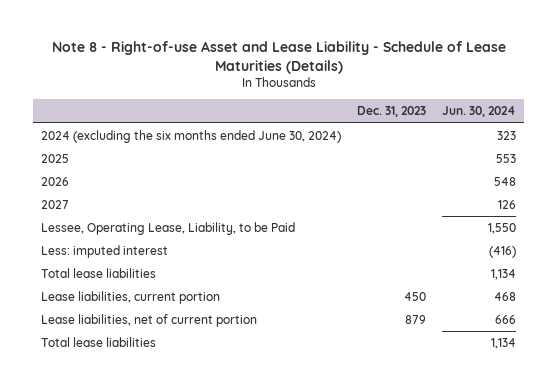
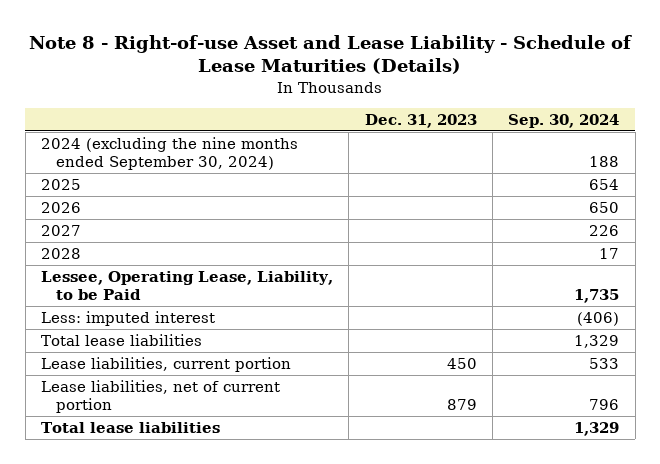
[442,106,517,118] Jun. 30, 2024 -> none
none -> [508,113,620,128] Sep. 30, 2024
[41,130,342,144] 2024 (excluding the six months ended June 30, 2024) -> [40,137,298,171] 2024 (excluding the nine months ended September 30, 2024)
none -> [40,248,81,260] 2028

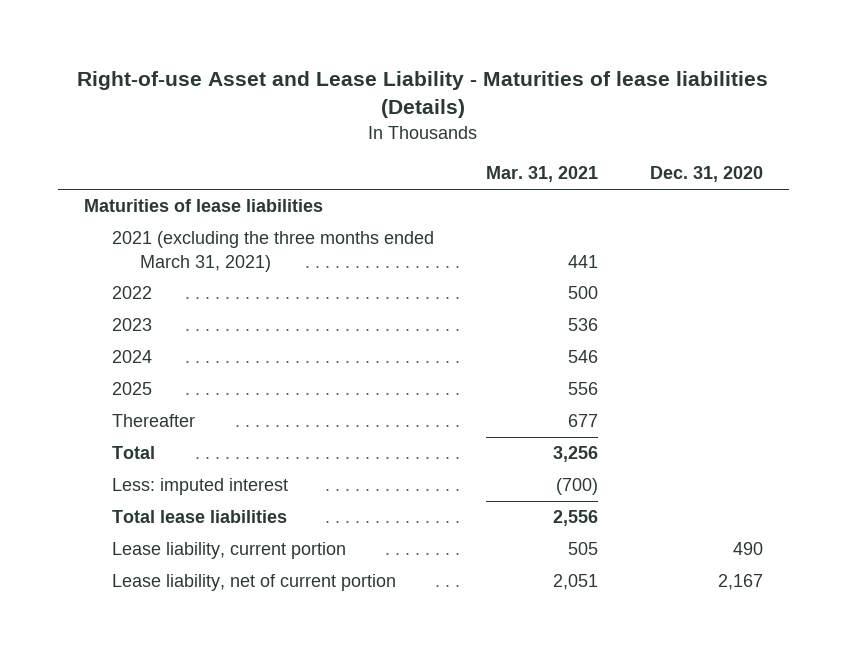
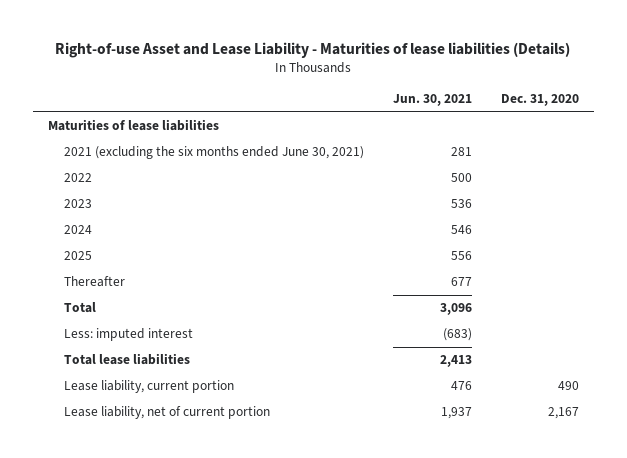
[485,166,598,183] Mar. 31, 2021 -> none
none -> [393,94,473,107] Jun. 30, 2021
[111,231,434,272] 2021 (excluding the three months ended March 31, 2021) -> [64,146,365,160] 2021 (excluding the six months ended June 30, 2021)

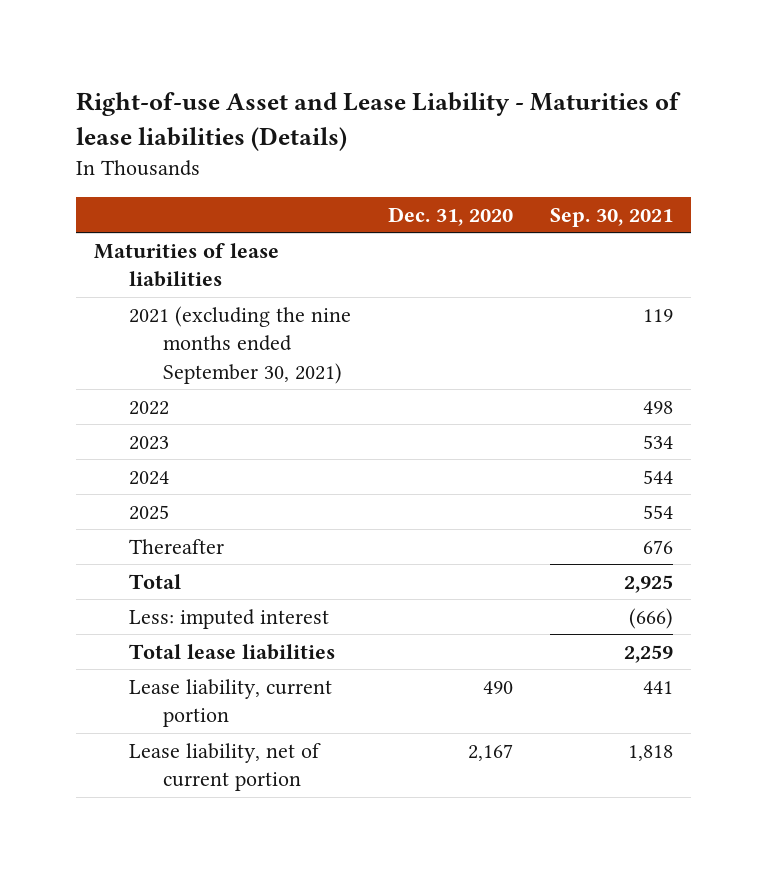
[393,94,473,107] Jun. 30, 2021 -> none
none -> [549,207,673,227] Sep. 30, 2021
[64,146,365,160] 2021 (excluding the six months ended June 30, 2021) -> [128,305,351,384] 2021 (excluding the nine months ended September 30, 2021)

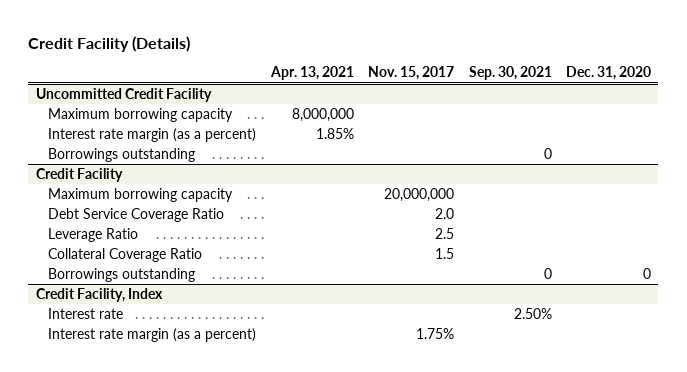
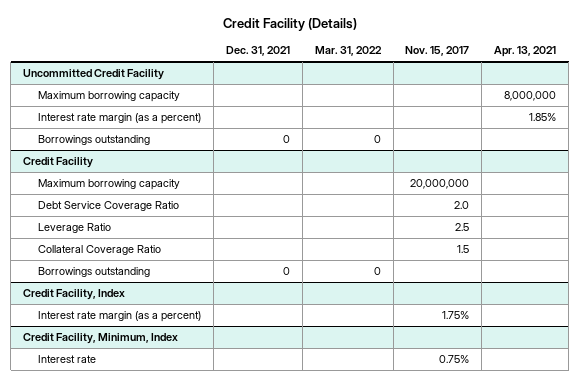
[468,66,552,81] Sep. 30, 2021 -> none
[566,66,652,81] Dec. 31, 2020 -> none
none -> [225,46,290,57] Dec. 31, 2021
none -> [314,46,382,57] Mar. 31, 2022
[48,308,124,320] Interest rate -> none
none -> [22,333,178,345] Credit Facility, Minimum, Index
none -> [37,355,96,364] Interest rate

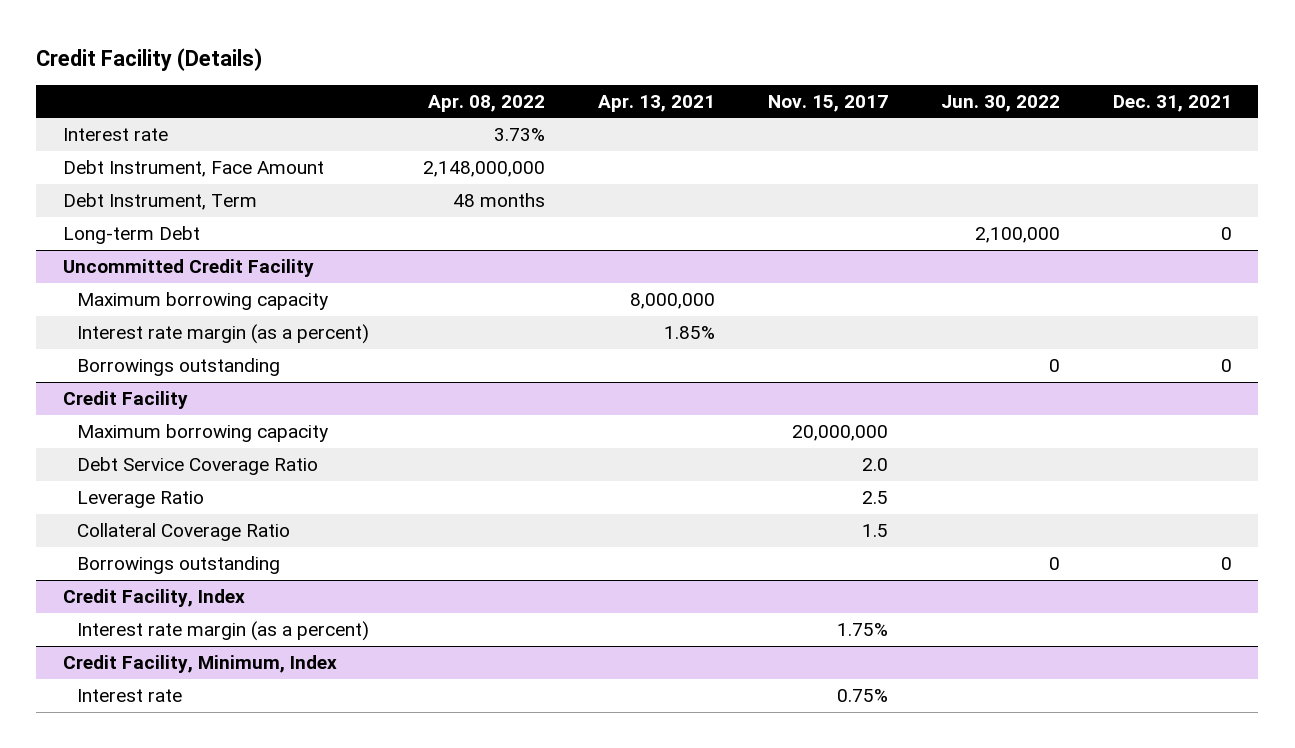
[314,46,382,57] Mar. 31, 2022 -> none
none -> [427,94,545,112] Apr. 08, 2022
none -> [940,94,1060,112] Jun. 30, 2022
none -> [63,127,169,141] Interest rate
none -> [63,159,325,177] Debt Instrument, Face Amount
none -> [63,192,258,210] Debt Instrument, Term
none -> [63,225,201,244] Long-term Debt

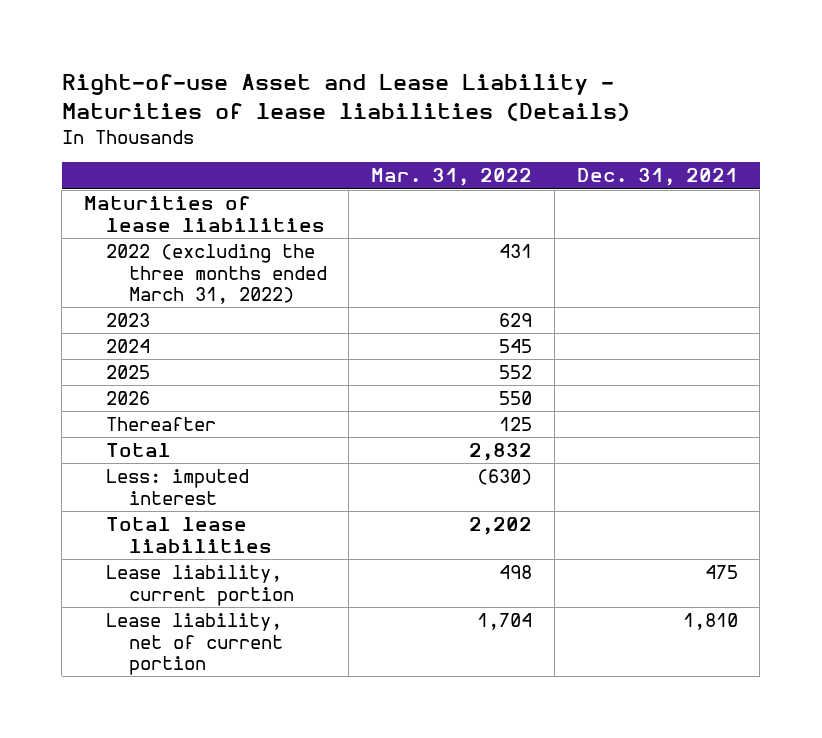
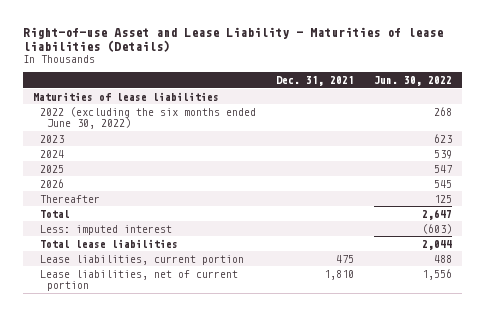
[371,168,533,187] Mar. 31, 2022 -> none
none -> [374,76,453,87] Jun. 30, 2022
[106,244,327,305] 2022 (excluding the three months ended March 31, 2022) -> [40,106,257,130] 2022 (excluding the six months ended June 30, 2022)
[106,565,294,606] Lease liability, current portion -> [40,254,245,265] Lease liabilities, current portion
[106,613,283,676] Lease liability, net of current portion -> [40,269,239,292] Lease liabilities, net of current portion

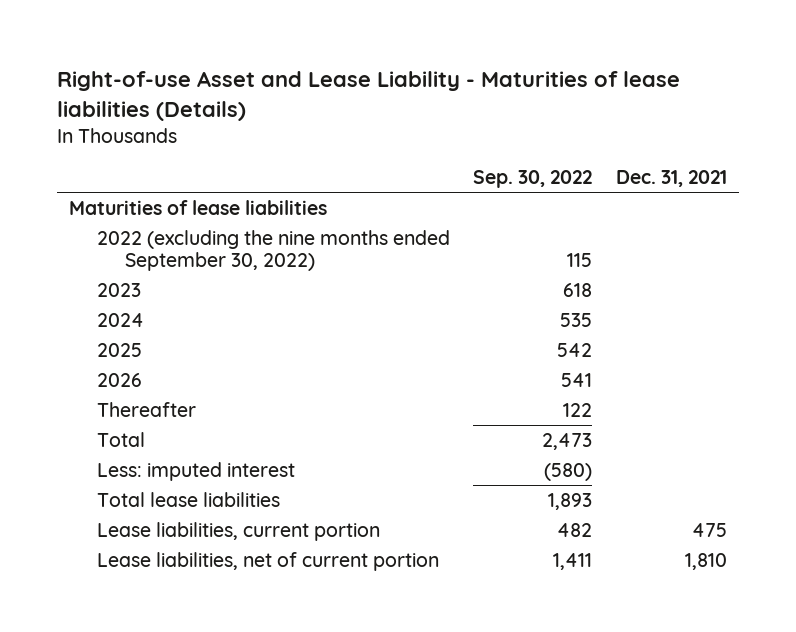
[374,76,453,87] Jun. 30, 2022 -> none
none -> [473,170,593,189] Sep. 30, 2022
[40,106,257,130] 2022 (excluding the six months ended June 30, 2022) -> [97,229,451,272] 2022 (excluding the nine months ended September 30, 2022)

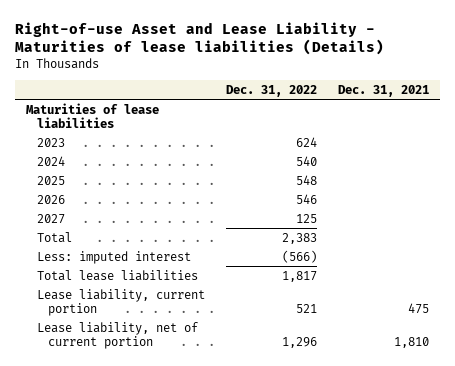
[473,170,593,189] Sep. 30, 2022 -> none
none -> [226,85,318,98] Dec. 31, 2022
[97,229,451,272] 2022 (excluding the nine months ended September 30, 2022) -> none
[97,401,197,417] Thereafter -> none
none -> [36,213,65,224] 2027
[97,521,381,541] Lease liabilities, current portion -> [36,288,205,316] Lease liability, current portion
[97,551,440,571] Lease liabilities, net of current portion -> [36,321,198,349] Lease liability, net of current portion

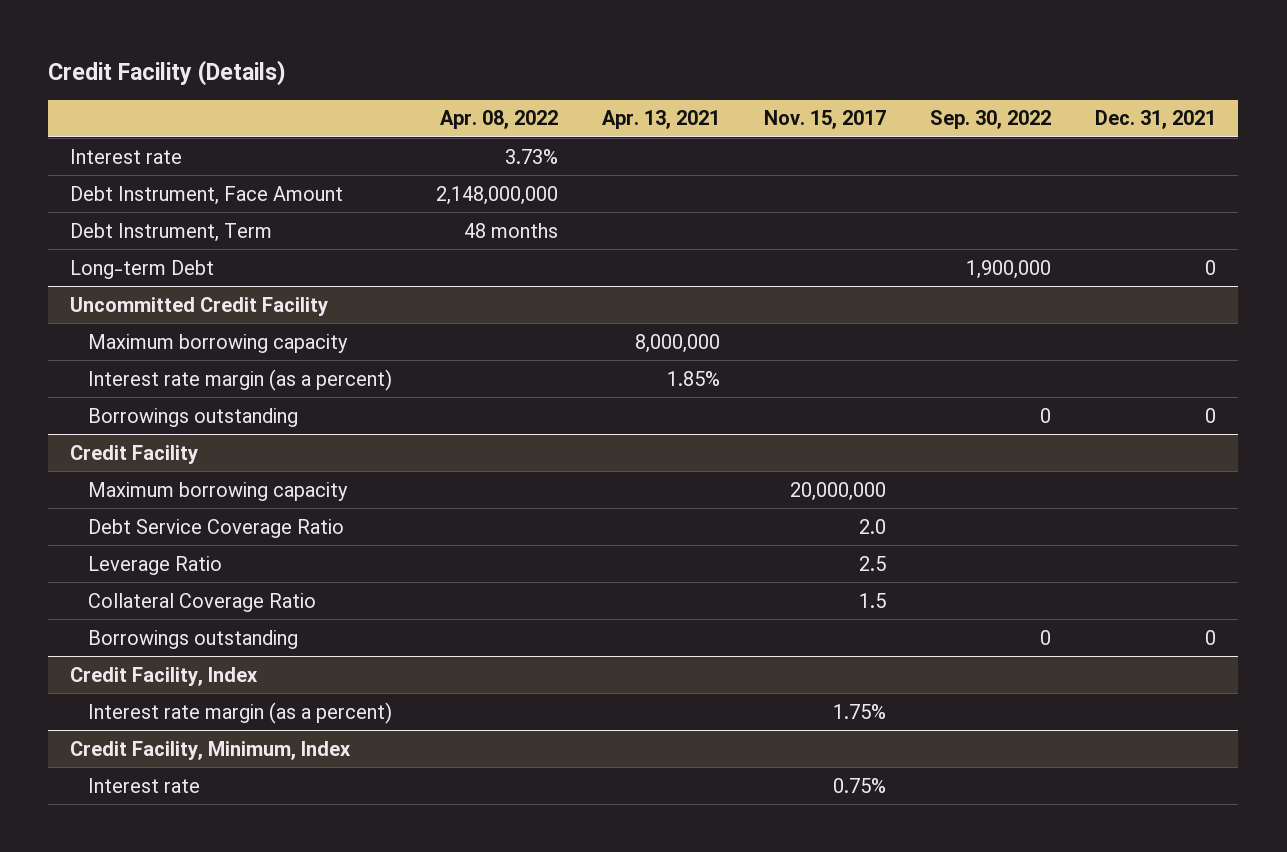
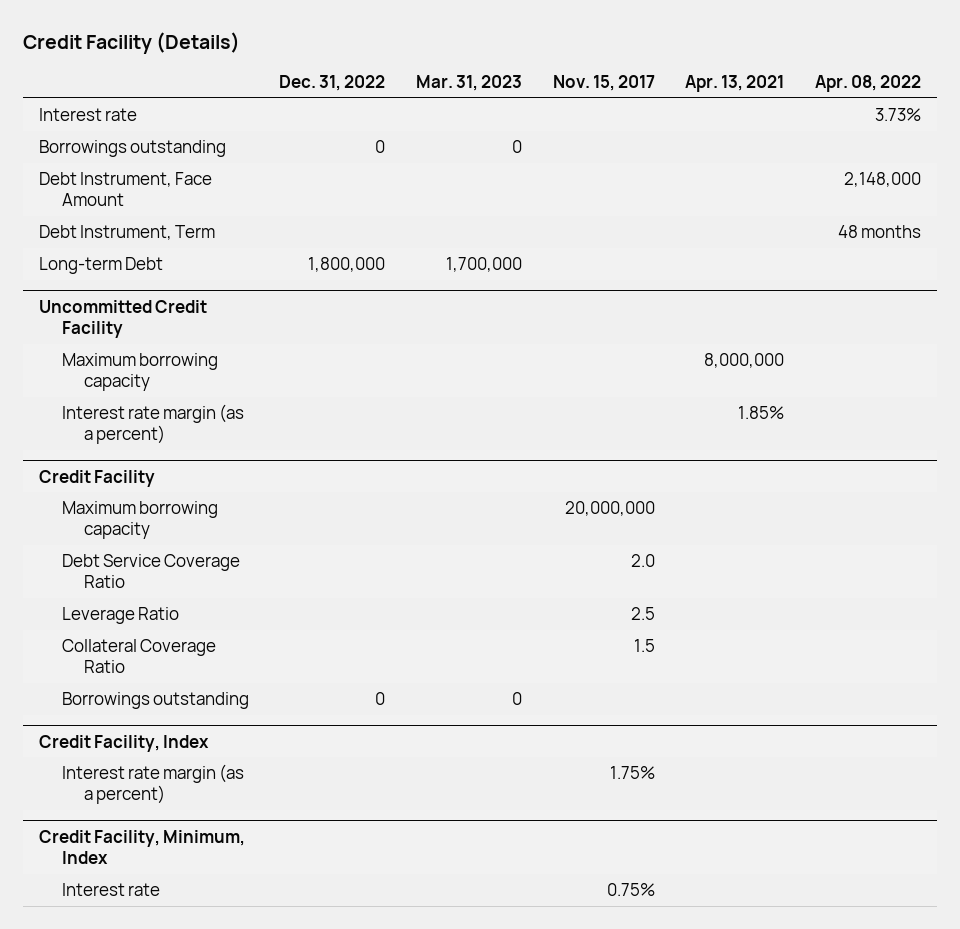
[930,110,1052,130] Sep. 30, 2022 -> none
[1095,110,1217,130] Dec. 31, 2021 -> none
none -> [279,75,386,92] Dec. 31, 2022
none -> [416,75,523,92] Mar. 31, 2023
none -> [38,139,226,157] Borrowings outstanding
[435,185,558,205] 2,148,000,000 -> [844,171,922,187] 2,148,000
[87,407,298,427] Borrowings outstanding -> none

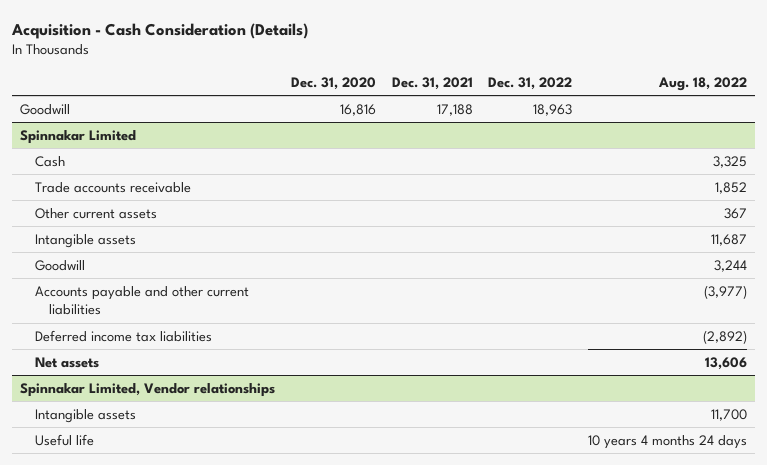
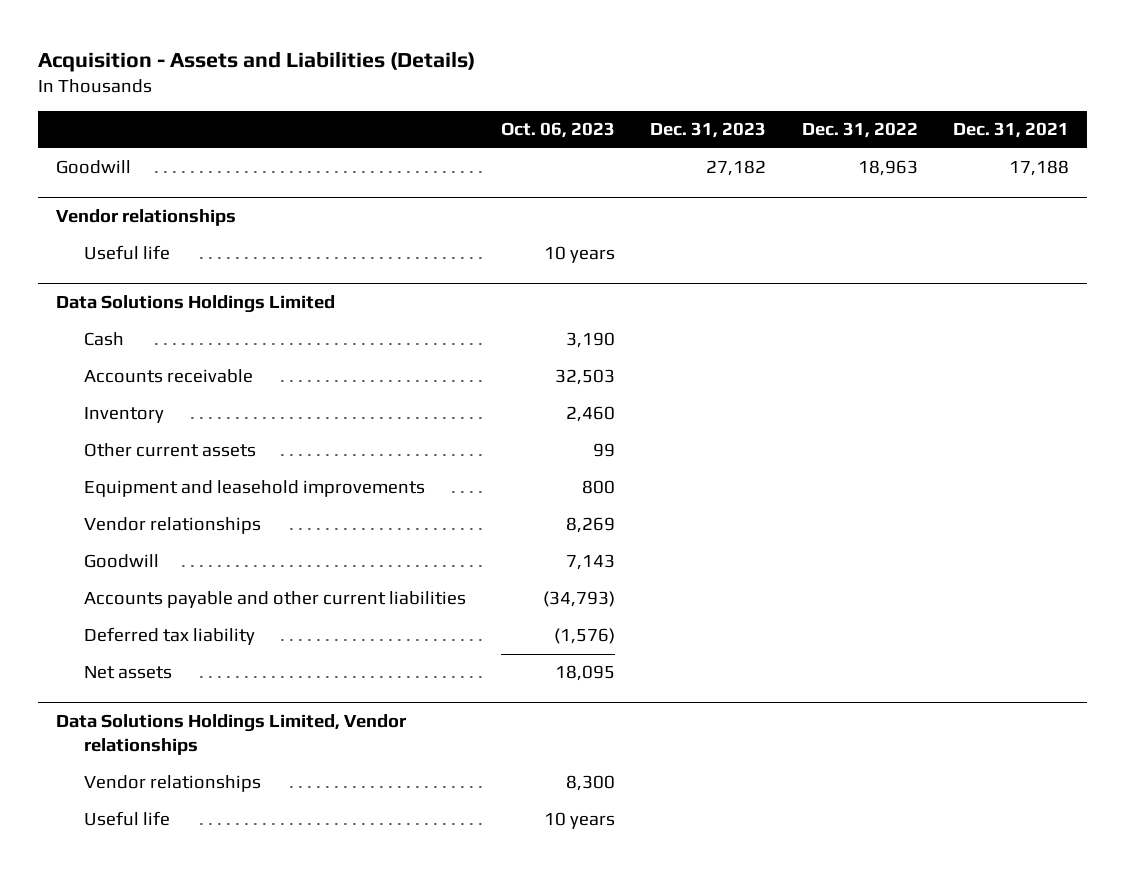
[11,22,309,39] Acquisition - Cash Consideration (Details) -> [38,51,476,73] Acquisition - Assets and Liabilities (Details)
[290,76,376,90] Dec. 31, 2020 -> none
[657,76,747,91] Aug. 18, 2022 -> none
none -> [500,122,615,139] Oct. 06, 2023
none -> [650,122,767,139] Dec. 31, 2023
[20,129,137,144] Spinnakar Limited -> none
[34,155,65,167] Cash -> none
[34,181,191,193] Trade accounts receivable -> none
[34,207,157,219] Other current assets -> none
[34,233,136,248] Intangible assets -> none
[34,259,85,271] Goodwill -> none
[34,285,249,316] Accounts payable and other current liabilities -> none
[34,329,212,342] Deferred income tax liabilities -> none
[34,356,99,368] Net assets -> none
[34,408,136,423] Intangible assets -> none
[20,382,276,397] Spinnakar Limited, Vendor relationships -> [55,209,236,227] Vendor relationships
none -> [55,295,335,314] Data Solutions Holdings Limited
none -> [83,332,124,347] Cash
none -> [83,369,253,384] Accounts receivable
none -> [83,407,164,424] Inventory
none -> [83,443,256,458] Other current assets
none -> [83,480,425,498] Equipment and leasehold improvements
none -> [83,517,261,535] Vendor relationships
none -> [83,554,159,569] Goodwill
none -> [83,591,466,609] Accounts payable and other current liabilities
none -> [83,627,255,646] Deferred tax liability
none -> [83,666,172,680] Net assets
none -> [55,714,407,756] Data Solutions Holdings Limited, Vendor relationships
none -> [83,775,261,793] Vendor relationships
none -> [83,811,170,827] Useful life

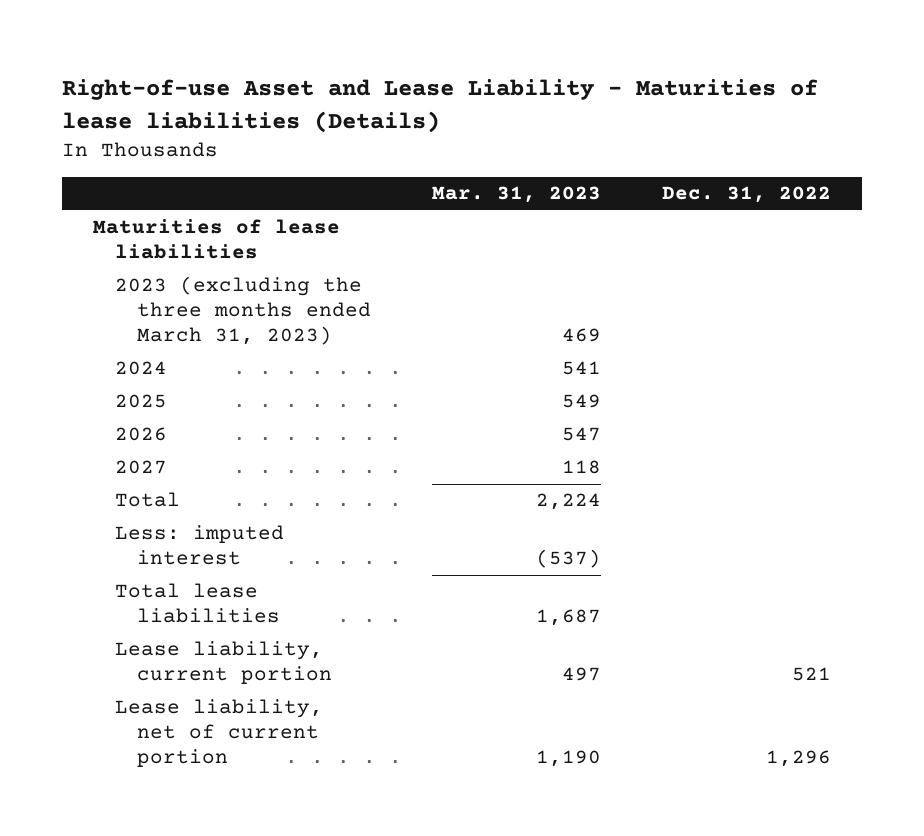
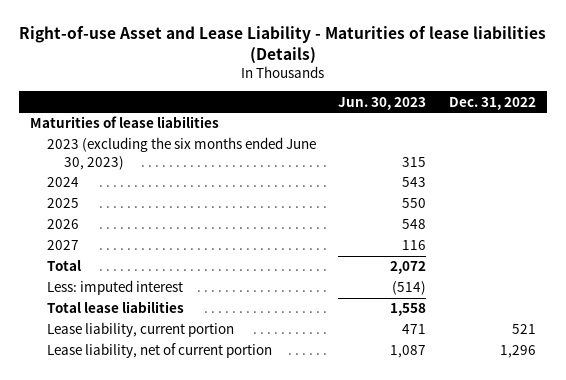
[432,186,602,204] Mar. 31, 2023 -> none
none -> [338,96,427,110] Jun. 30, 2023
[115,276,372,346] 2023 (excluding the three months ended March 31, 2023) -> [46,137,316,170] 2023 (excluding the six months ended June 30, 2023)

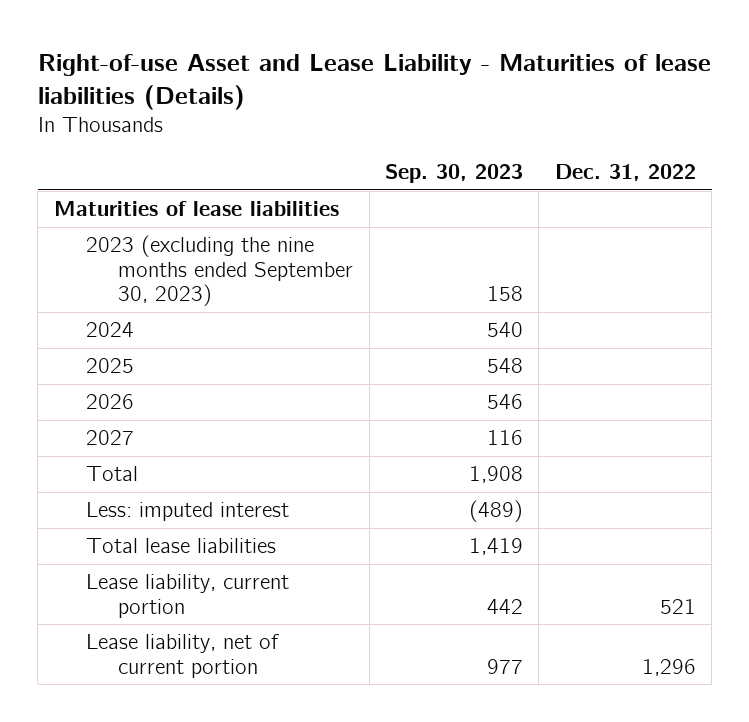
[338,96,427,110] Jun. 30, 2023 -> none
none -> [384,163,523,183] Sep. 30, 2023
[46,137,316,170] 2023 (excluding the six months ended June 30, 2023) -> [85,235,354,307] 2023 (excluding the nine months ended September 30, 2023)

